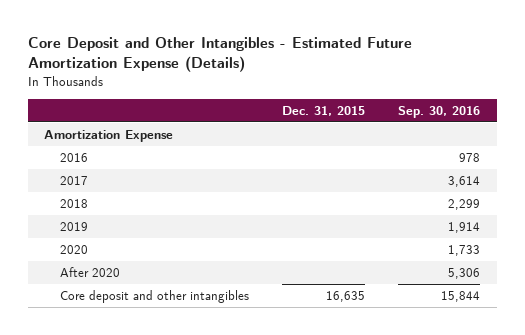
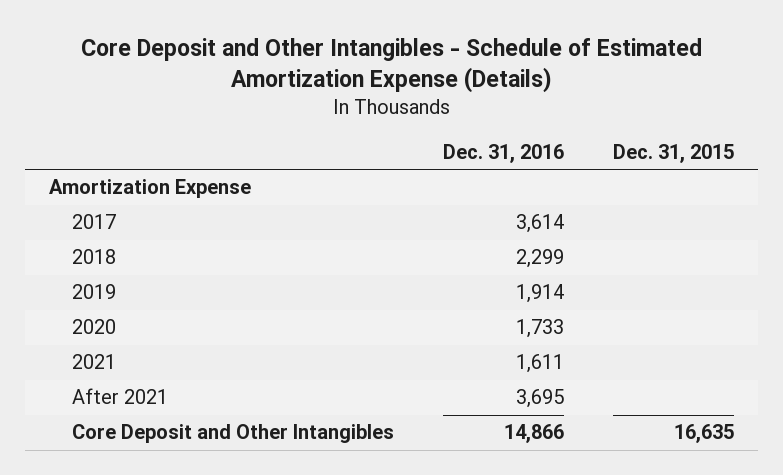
[27,36,412,73] Core Deposit and Other Intangibles - Estimated Future Amortization Expense (Details) -> [80,38,702,94] Core Deposit and Other Intangibles - Schedule of Estimated Amortization Expense (Details)
[398,105,481,118] Sep. 30, 2016 -> none
none -> [442,144,564,164] Dec. 31, 2016
[60,153,89,163] 2016 -> none
none -> [71,354,116,370] 2021
[60,267,121,278] After 2020 -> [71,388,168,405] After 2021
[60,290,250,304] Core deposit and other intangibles -> [71,424,394,444] Core Deposit and Other Intangibles

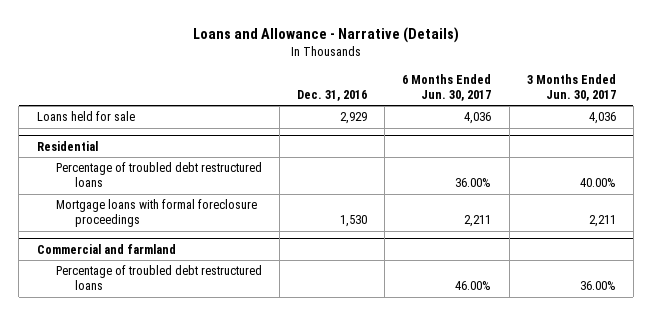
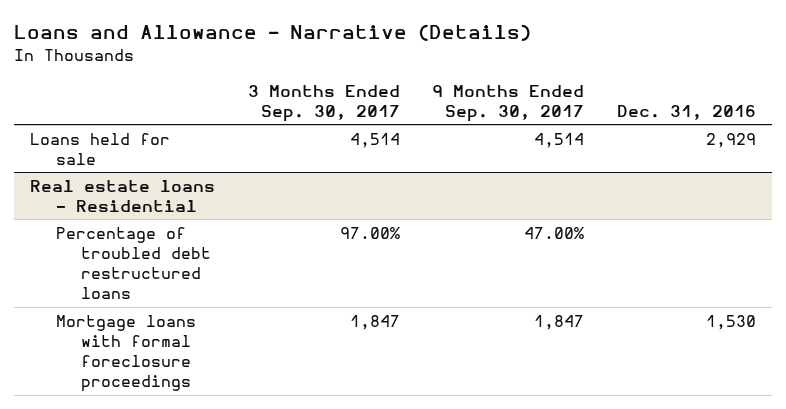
[402,73,492,101] 6 Months Ended Jun. 30, 2017 -> none
[526,73,616,101] 3 Months Ended Jun. 30, 2017 -> none
none -> [247,84,400,122] 3 Months Ended Sep. 30, 2017
none -> [432,84,585,122] 9 Months Ended Sep. 30, 2017
[36,140,98,151] Residential -> [30,179,216,212] Real estate loans - Residential
[36,243,176,254] Commercial and farmland -> none
[55,265,262,291] Percentage of troubled debt restructured loans -> none

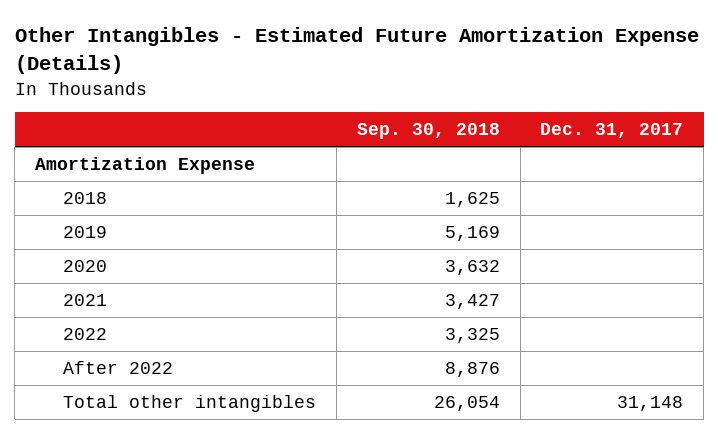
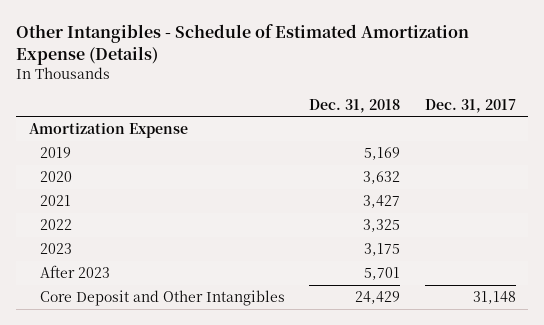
[14,27,699,75] Other Intangibles - Estimated Future Amortization Expense (Details) -> [16,24,470,65] Other Intangibles - Schedule of Estimated Amortization Expense (Details)
[356,123,500,140] Sep. 30, 2018 -> none
none -> [309,98,401,113] Dec. 31, 2018
[63,191,108,204] 2018 -> none
none -> [39,243,72,255] 2023
[63,360,174,374] After 2022 -> [39,265,110,279] After 2023
[63,394,317,412] Total other intangibles -> [39,290,285,307] Core Deposit and Other Intangibles

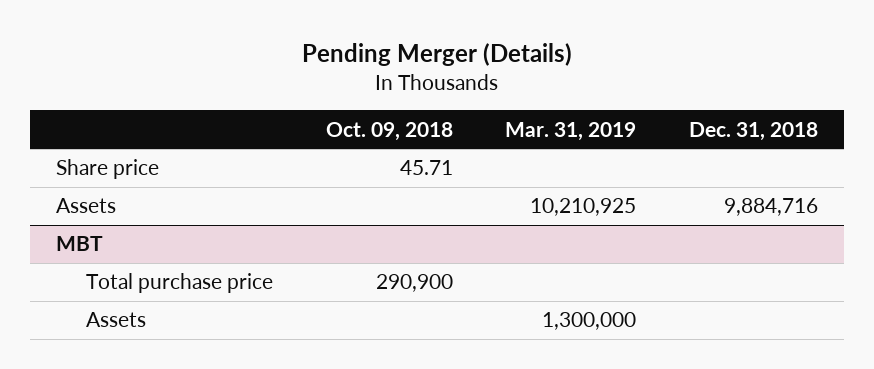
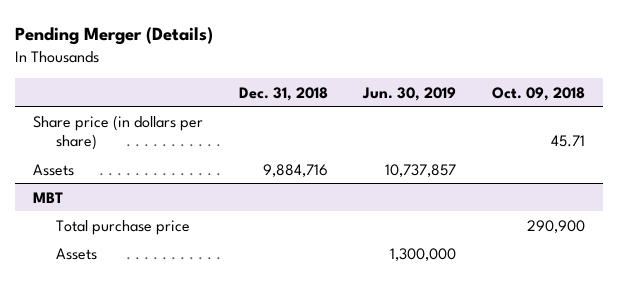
[505,121,637,141] Mar. 31, 2019 -> none
none -> [362,86,457,101] Jun. 30, 2019
[56,159,160,180] Share price -> [33,114,204,150] Share price (in dollars per share)

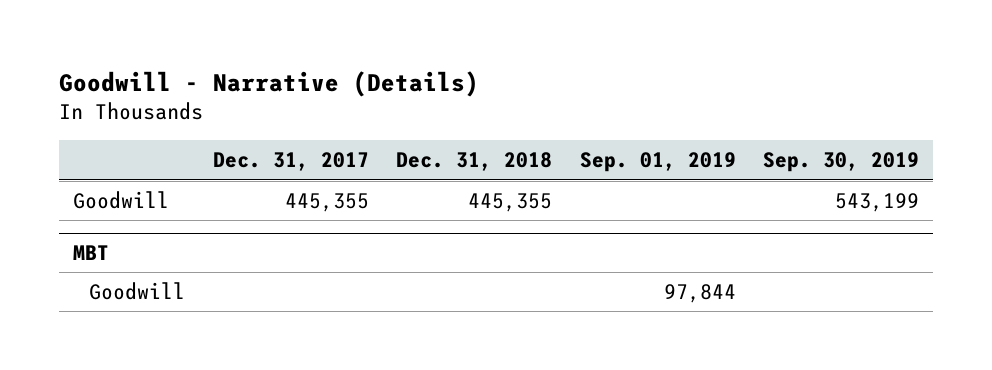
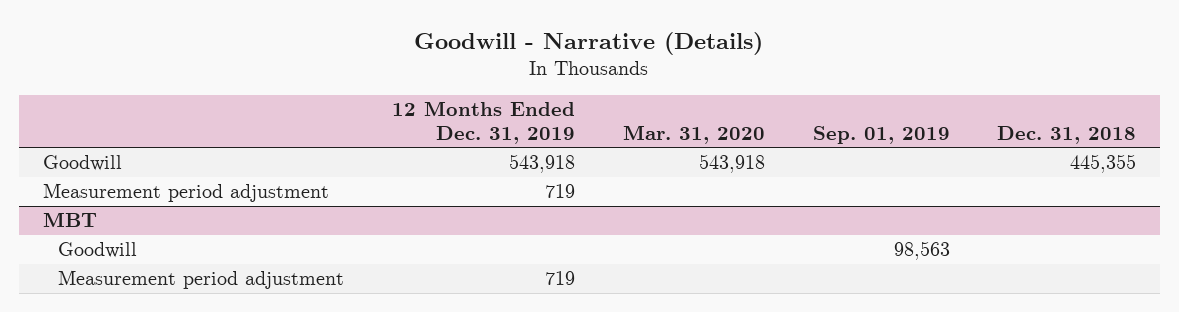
[212,152,369,172] Dec. 31, 2017 -> none
[763,152,920,173] Sep. 30, 2019 -> none
none -> [391,100,575,144] 12 Months Ended Dec. 31, 2019
none -> [622,124,765,144] Mar. 31, 2020
none -> [42,183,329,203] Measurement period adjustment
[663,284,736,304] 97,844 -> [893,241,950,261] 98,563
none -> [57,270,344,290] Measurement period adjustment

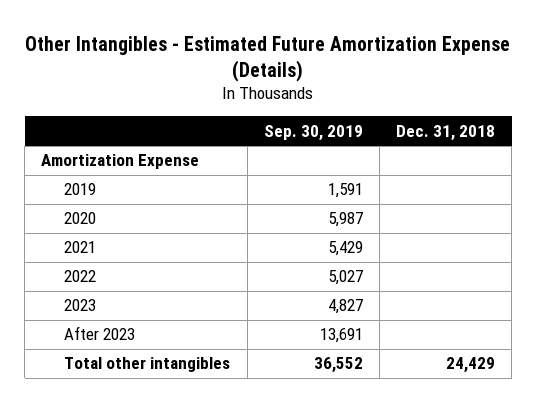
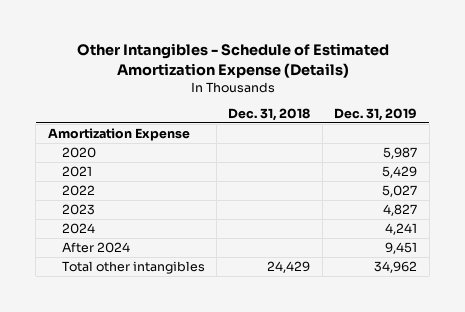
[25,35,511,82] Other Intangibles - Estimated Future Amortization Expense (Details) -> [76,43,389,78] Other Intangibles - Schedule of Estimated Amortization Expense (Details)
[263,124,363,141] Sep. 30, 2019 -> none
none -> [334,108,418,122] Dec. 31, 2019
[64,183,97,196] 2019 -> none
none -> [61,222,95,234] 2024
[64,326,136,341] After 2023 -> [61,241,130,253] After 2024

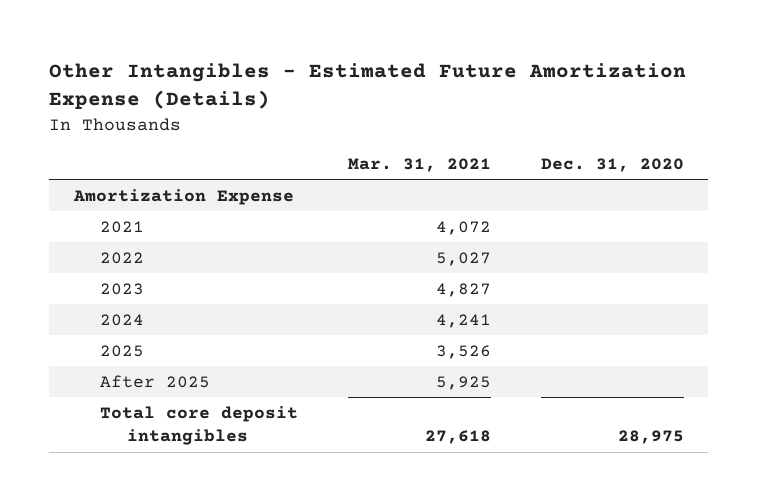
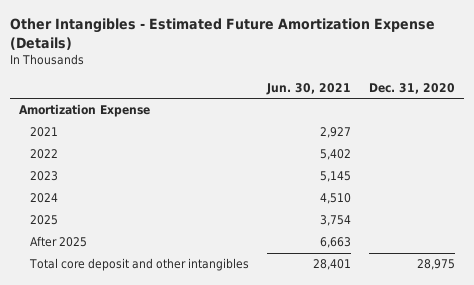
[347,157,491,172] Mar. 31, 2021 -> none
none -> [265,82,351,95] Jun. 30, 2021
[100,405,299,446] Total core deposit intangibles -> [28,258,249,272] Total core deposit and other intangibles

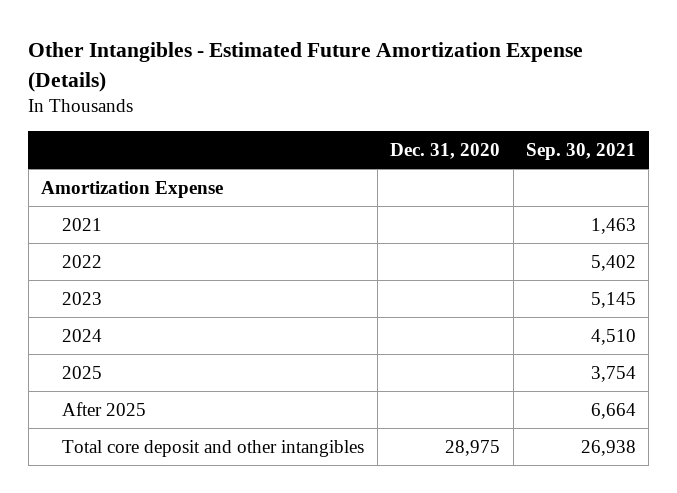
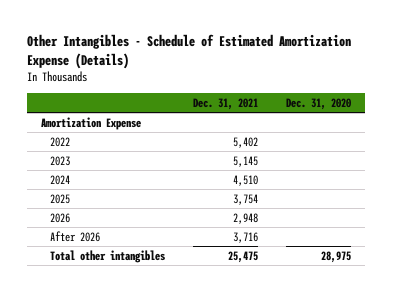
[28,42,584,92] Other Intangibles - Estimated Future Amortization Expense (Details) -> [27,34,352,69] Other Intangibles - Schedule of Estimated Amortization Expense (Details)
[525,142,636,160] Sep. 30, 2021 -> none
none -> [193,97,259,110] Dec. 31, 2021
[62,217,103,231] 2021 -> none
[62,401,147,416] After 2025 -> none
none -> [50,212,71,223] 2026
none -> [50,230,101,242] After 2026
[62,439,365,457] Total core deposit and other intangibles -> [50,249,166,263] Total other intangibles

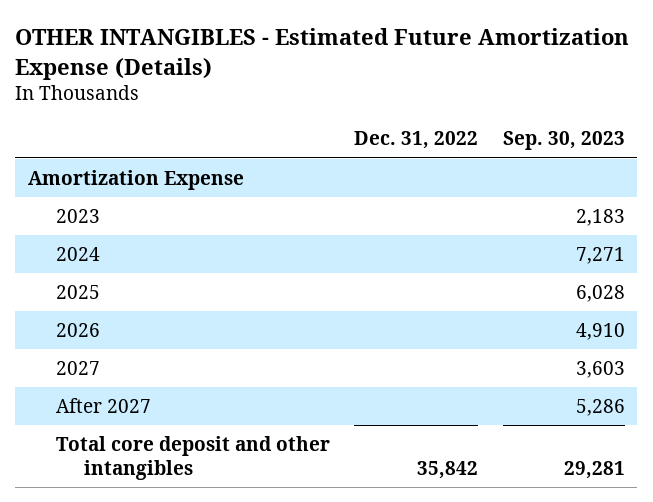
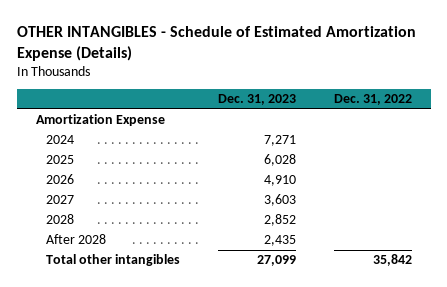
[15,28,630,80] OTHER INTANGIBLES - Estimated Future Amortization Expense (Details) -> [16,26,416,61] OTHER INTANGIBLES - Schedule of Estimated Amortization Expense (Details)
[502,131,625,151] Sep. 30, 2023 -> none
none -> [218,94,297,106] Dec. 31, 2023
[55,208,100,223] 2023 -> none
[55,397,151,413] After 2027 -> none
none -> [46,214,75,225] 2028
none -> [46,234,107,245] After 2028
[55,435,330,480] Total core deposit and other intangibles -> [46,254,181,267] Total other intangibles

